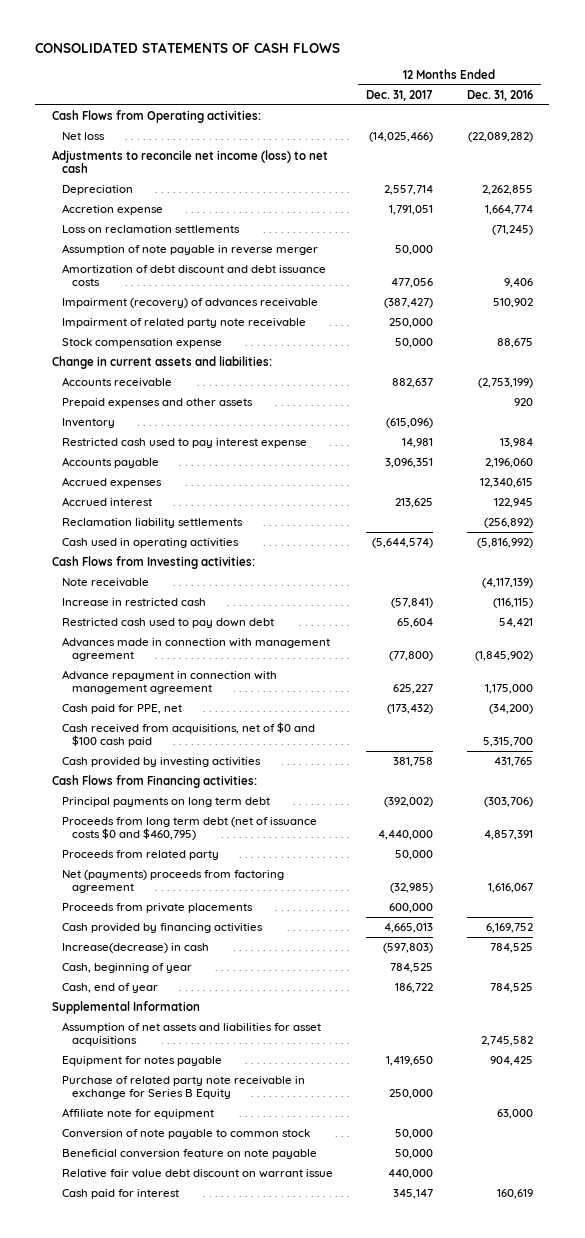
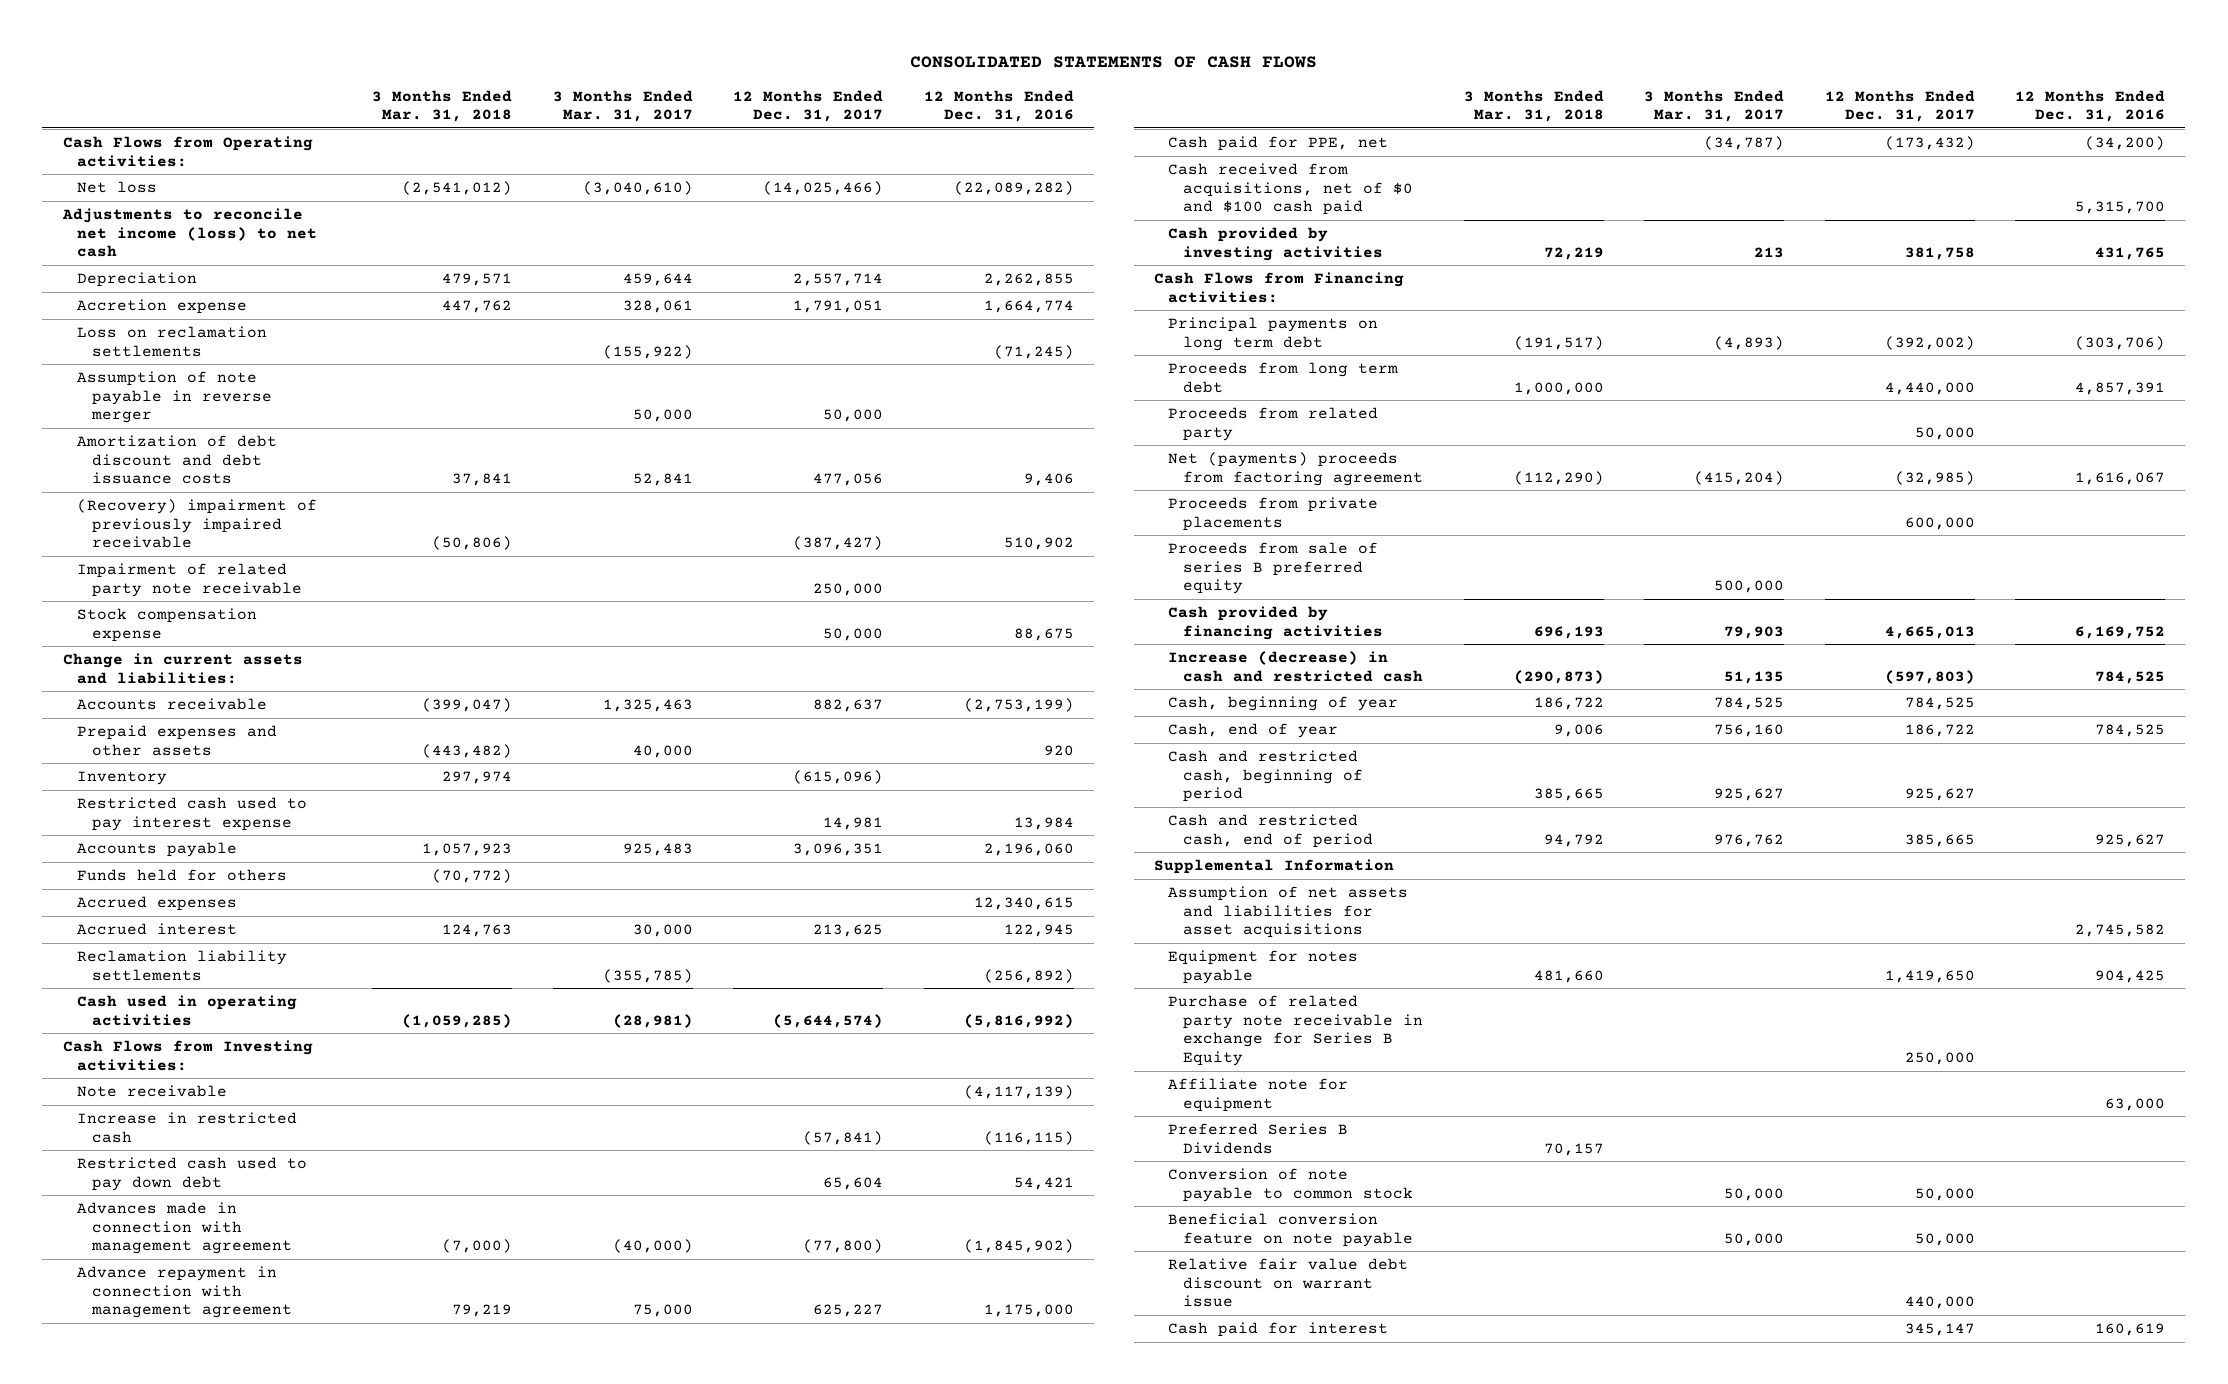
none -> [372,89,513,123] 3 Months Ended Mar. 31, 2018
none -> [552,89,693,123] 3 Months Ended Mar. 31, 2017
[61,298,318,309] Impairment (recovery) of advances receivable -> [77,498,318,549] (Recovery) impairment of previously impaired receivable
none -> [77,868,288,881] Funds held for others
[61,817,317,841] Proceeds from long term debt (net of issuance costs $0 and $460,795) -> [1168,361,1399,393] Proceeds from long term debt
none -> [1168,541,1379,595] Proceeds from sale of series B preferred equity
[61,943,209,954] Increase(decrease) in cash -> [1168,650,1424,682] Increase (decrease) in cash and restricted cash
none -> [1168,749,1364,803] Cash and restricted cash, beginning of period
none -> [1168,813,1374,848] Cash and restricted cash, end of period
none -> [1168,1122,1349,1154] Preferred Series B Dividends

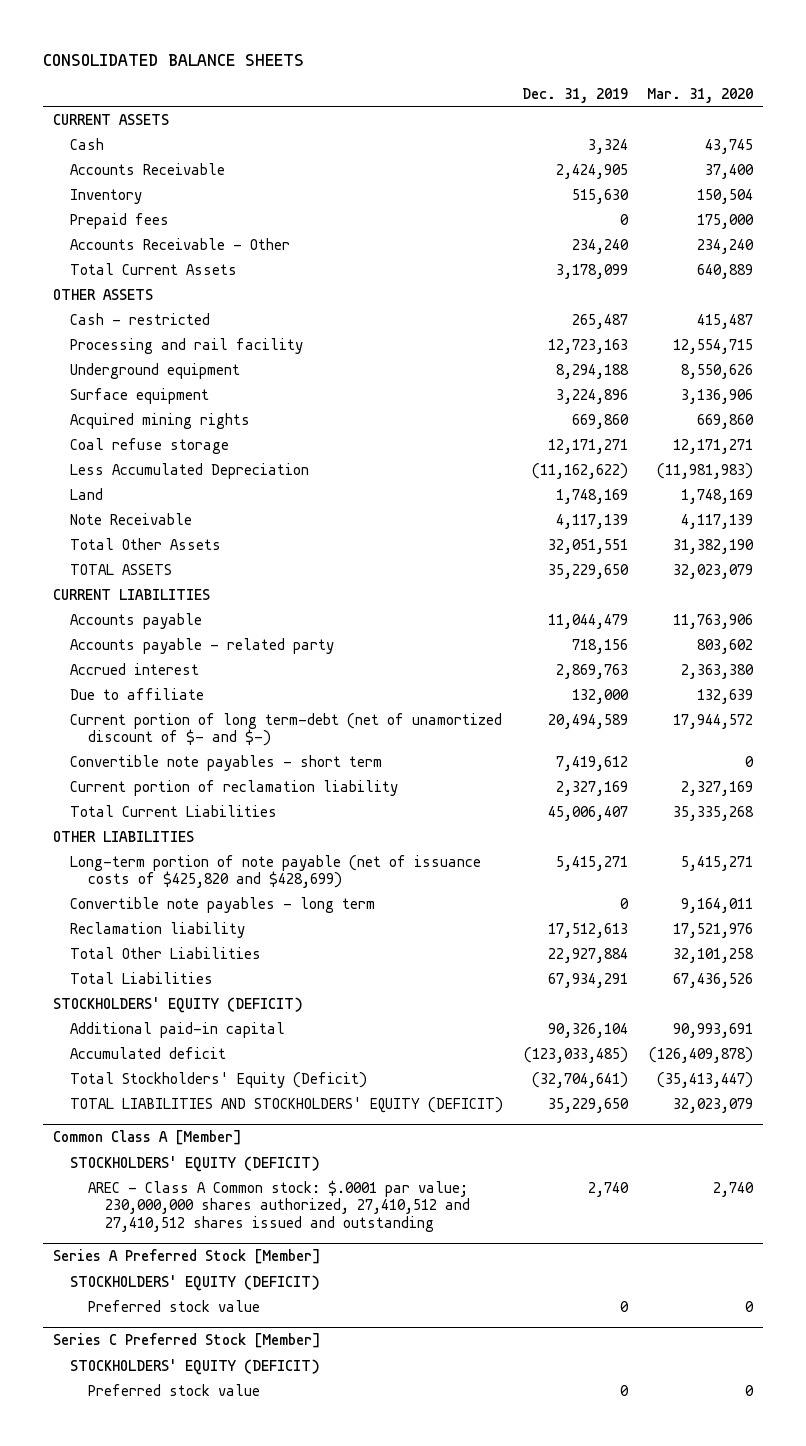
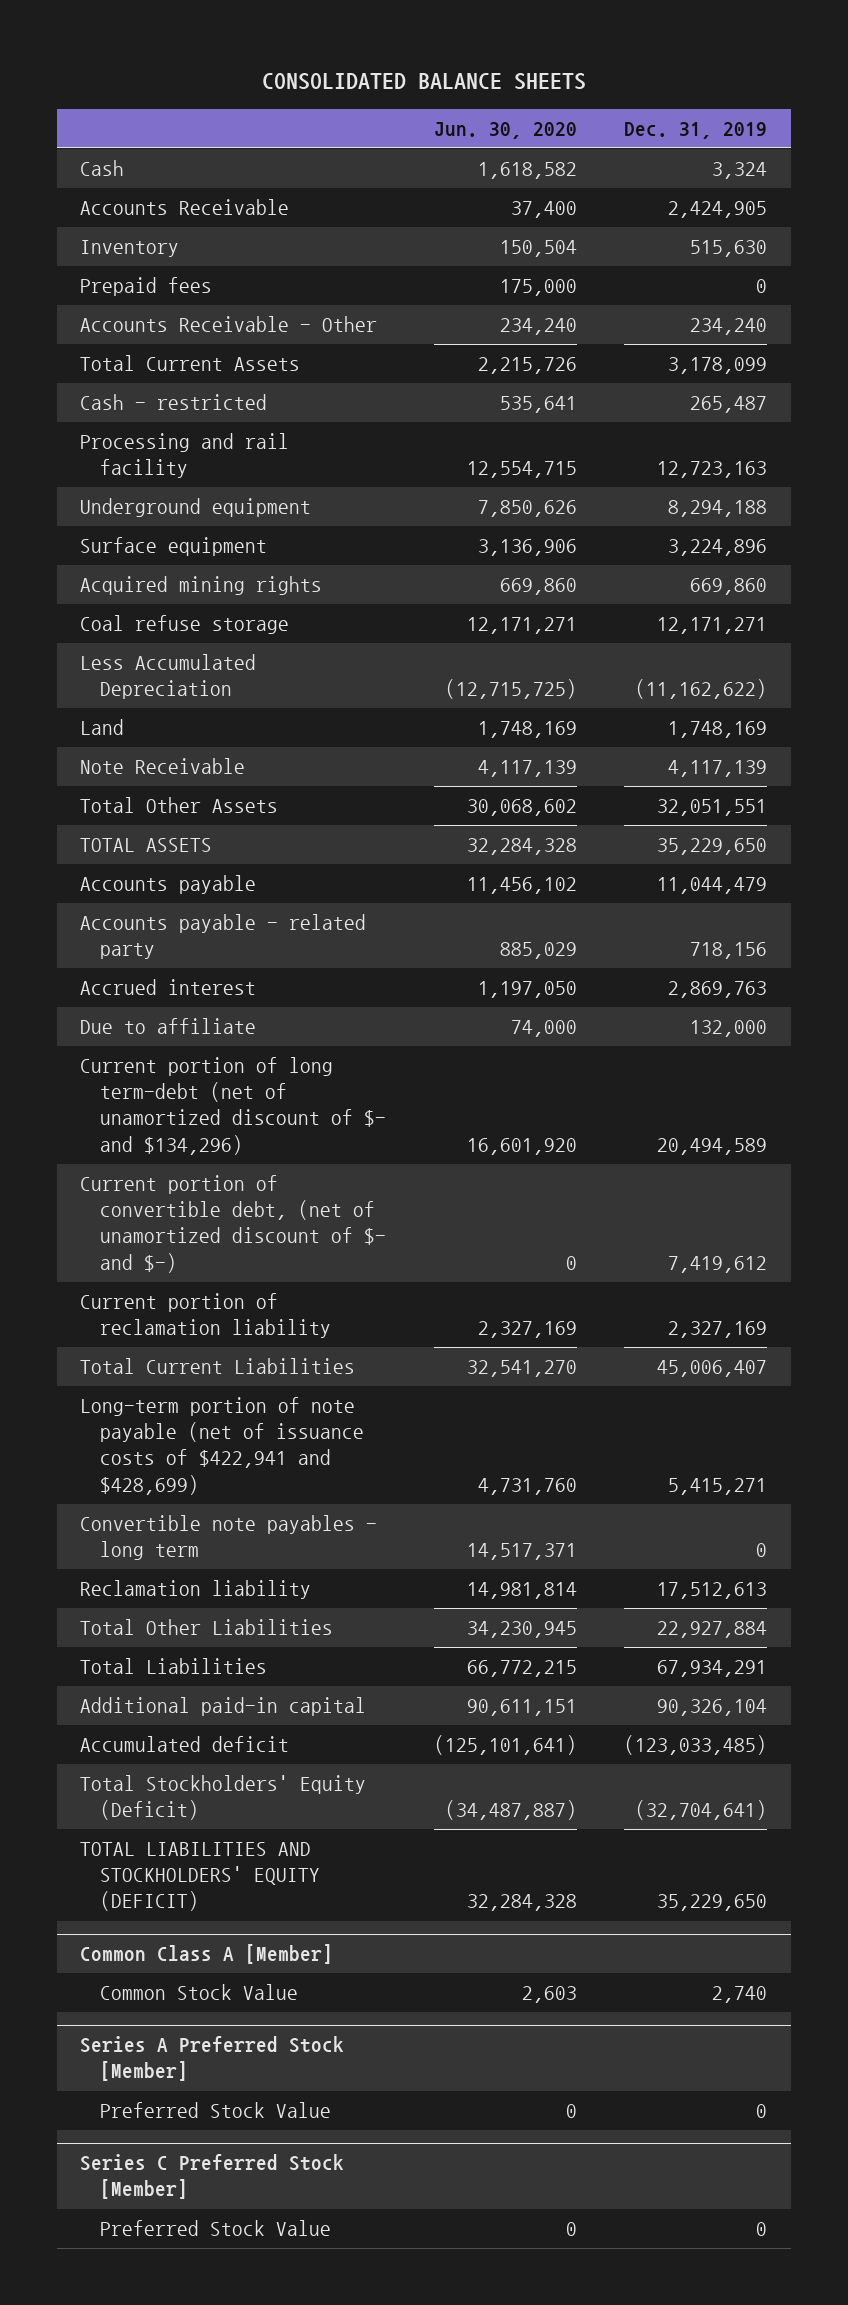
[647,87,754,103] Mar. 31, 2020 -> none
none -> [433,121,577,139] Jun. 30, 2020
[52,113,169,125] CURRENT ASSETS -> none
[52,288,153,300] OTHER ASSETS -> none
[52,588,210,600] CURRENT LIABILITIES -> none
[70,712,503,747] Current portion of long term-debt (net of unamortized discount of $- and $-) -> [80,1057,386,1155] Current portion of long term-debt (net of unamortized discount of $- and $134,296)
[70,754,383,771] Convertible note payables - short term -> [80,1175,386,1273] Current portion of convertible debt, (net of unamortized discount of $- and $-)
[52,830,194,842] OTHER LIABILITIES -> none
[70,854,482,889] Long-term portion of note payable (net of issuance costs of $425,820 and $428,699) -> [80,1397,364,1495] Long-term portion of note payable (net of issuance costs of $422,941 and $428,699)
[52,996,303,1013] STOCKHOLDERS' EQUITY (DEFICIT) -> none
[70,1155,321,1172] STOCKHOLDERS' EQUITY (DEFICIT) -> none
[87,1179,470,1232] AREC - Class A Common stock: $.0001 par value; 230,000,000 shares authorized, 27,410,512 and 27,410,512 shares issued and outstanding -> [99,1984,298,2001] Common Stock Value
[70,1274,321,1291] STOCKHOLDERS' EQUITY (DEFICIT) -> none
[87,1299,260,1312] Preferred stock value -> [99,2102,331,2119] Preferred Stock Value
[70,1358,321,1375] STOCKHOLDERS' EQUITY (DEFICIT) -> none
[87,1383,260,1396] Preferred stock value -> [99,2220,331,2237] Preferred Stock Value

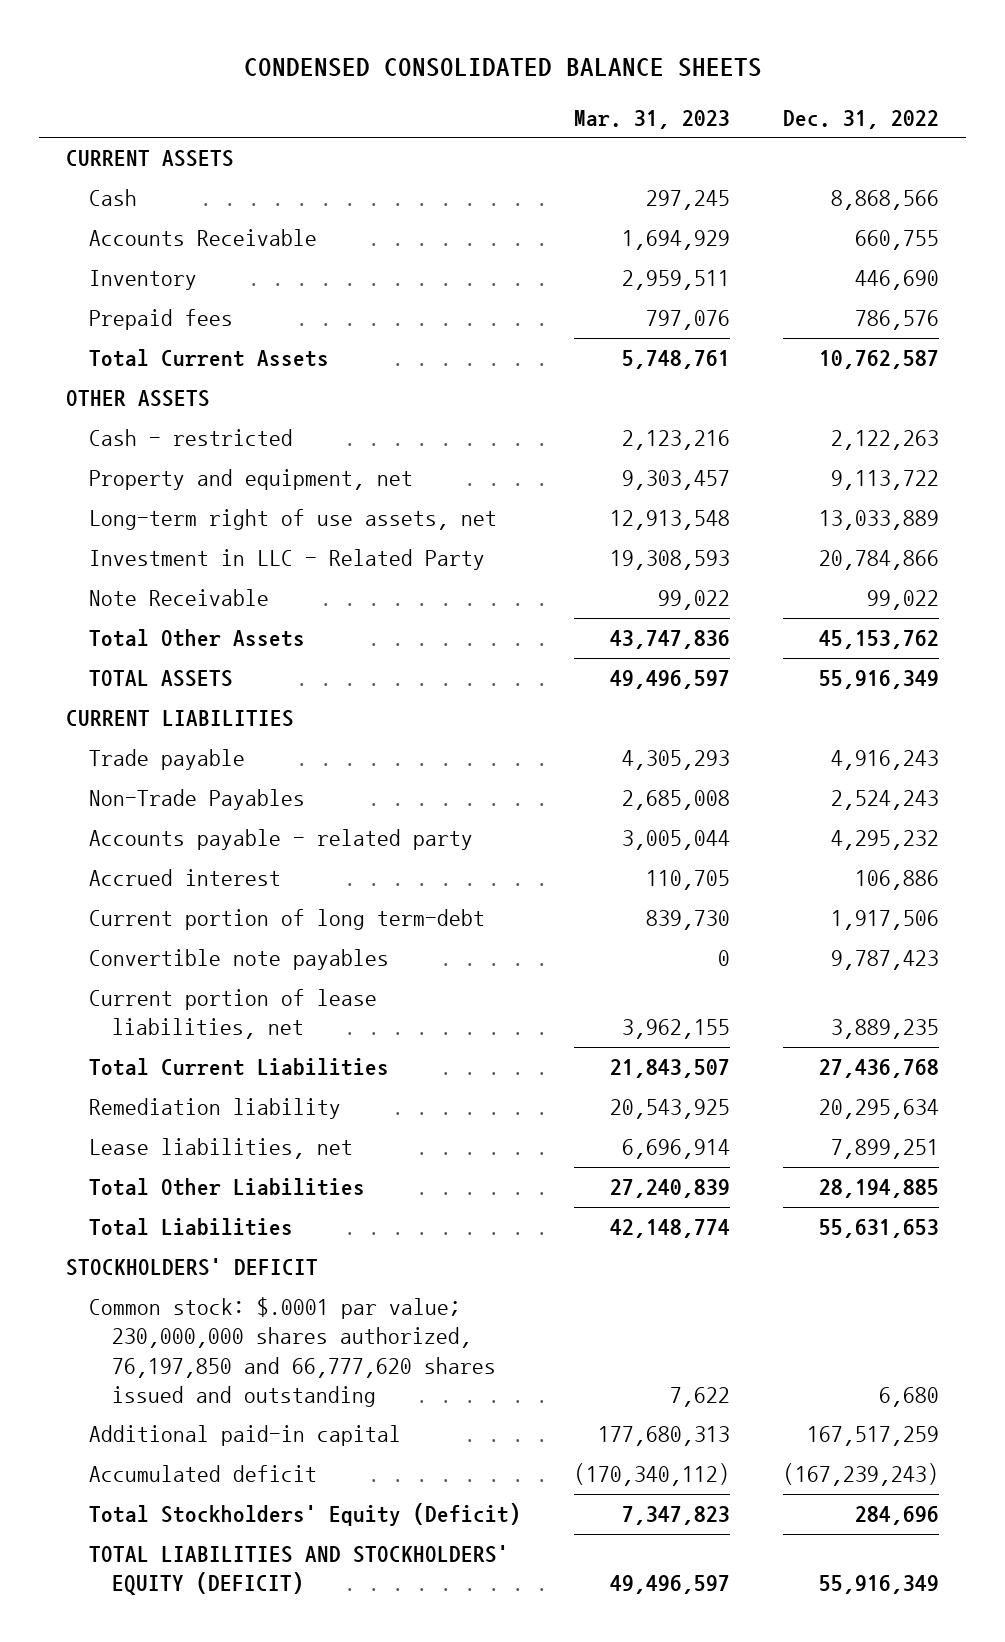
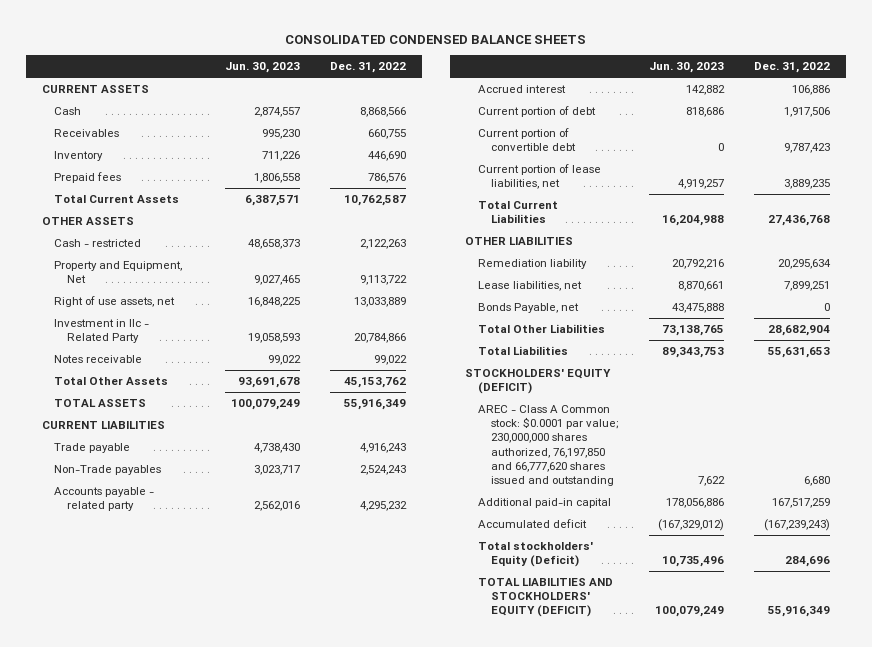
[243,57,762,77] CONDENSED CONSOLIDATED BALANCE SHEETS -> [284,35,586,45] CONSOLIDATED CONDENSED BALANCE SHEETS
[574,110,731,130] Mar. 31, 2023 -> none
none -> [224,62,300,74] Jun. 30, 2023
[88,229,317,247] Accounts Receivable -> [54,128,120,137] Receivables
[88,469,413,491] Property and equipment, net -> [54,260,183,284] Property and Equipment, Net
[88,509,497,531] Long-term right of use assets, net -> [54,295,176,307] Right of use assets, net
[88,549,485,571] Investment in LLC - Related Party -> [54,318,150,344] Investment in llc - Related Party
[88,589,269,607] Note Receivable -> [54,354,143,363] Notes receivable
[88,789,305,811] Non-Trade Payables -> [54,464,162,475] Non-Trade payables
[88,909,485,931] Current portion of long term-debt -> [478,105,597,117] Current portion of debt
[88,949,389,971] Convertible note payables -> [478,127,577,152] Current portion of convertible debt
none -> [465,236,574,245] OTHER LIABILITIES
none -> [478,302,580,313] Bonds Payable, net
[819,1179,940,1199] 28,194,885 -> [768,324,831,336] 28,682,904
[65,1258,318,1277] STOCKHOLDERS' DEFICIT -> [465,368,612,395] STOCKHOLDERS' EQUITY (DEFICIT)
[88,1297,497,1407] Common stock: $.0001 par value; 230,000,000 shares authorized, 76,197,850 and 66,777,620 shares issued and outstanding -> [478,404,619,486] AREC - Class A Common stock: $0.0001 par value; 230,000,000 shares authorized, 76,197,850 and 66,777,620 shares issued and outstanding
[88,1503,521,1527] Total Stockholders' Equity (Deficit) -> [478,541,594,568] Total stockholders' Equity (Deficit)

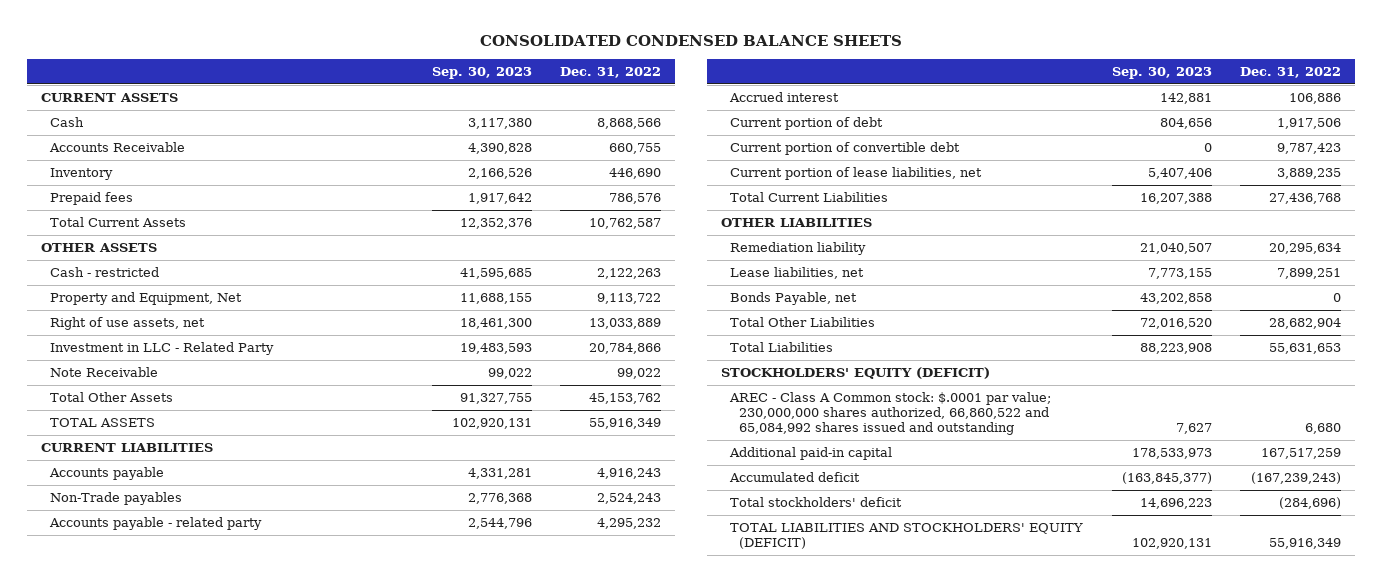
[224,62,300,74] Jun. 30, 2023 -> none
none -> [431,66,532,79] Sep. 30, 2023
[54,128,120,137] Receivables -> [49,141,186,152] Accounts Receivable
[54,318,150,344] Investment in llc - Related Party -> [50,341,275,355] Investment in LLC - Related Party
[54,354,143,363] Notes receivable -> [50,366,159,377] Note Receivable
[54,442,131,453] Trade payable -> [49,466,165,480] Accounts payable
[478,404,619,486] AREC - Class A Common stock: $0.0001 par value; 230,000,000 shares authorized, 76,197,850 and 66,777,620 shares issued and outstanding -> [729,391,1052,435] AREC - Class A Common stock: $.0001 par value; 230,000,000 shares authorized, 66,860,522 and 65,084,992 shares issued and outstanding
[478,541,594,568] Total stockholders' Equity (Deficit) -> [730,496,903,507] Total stockholders' deficit
[785,556,831,568] 284,696 -> [1279,496,1342,509] (284,696)

